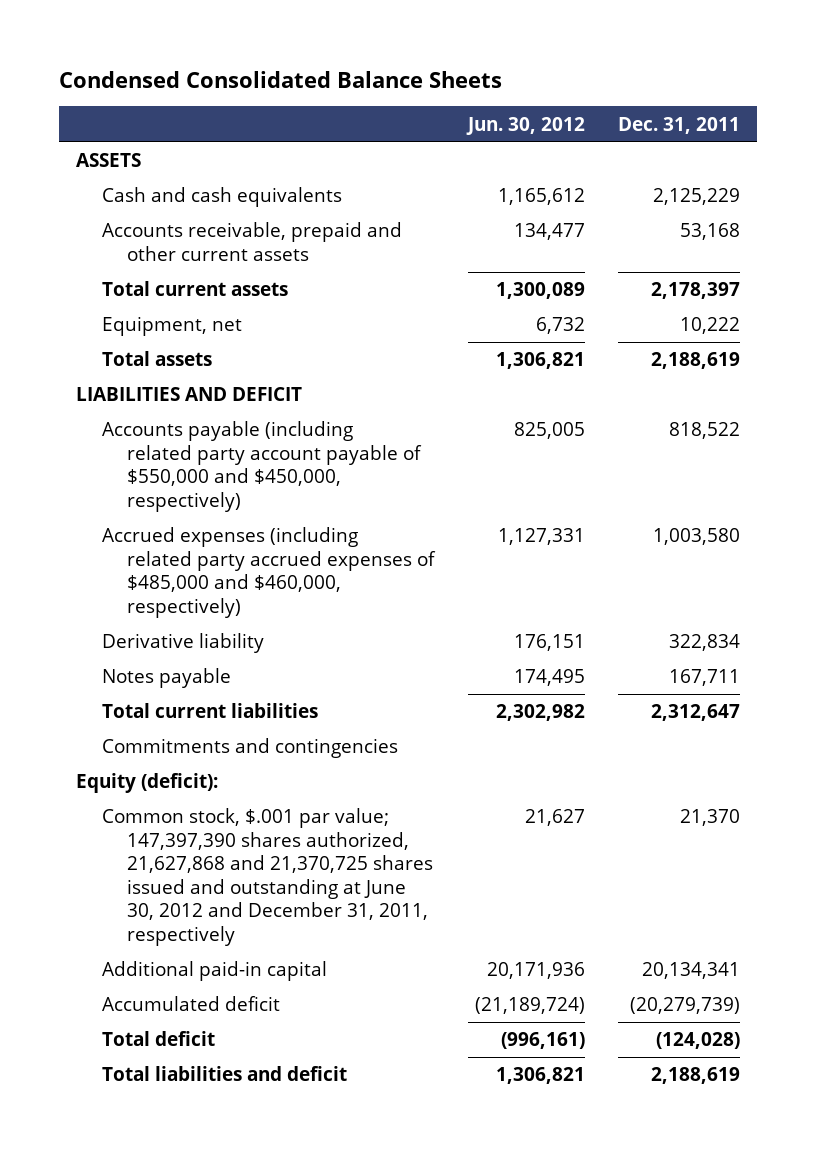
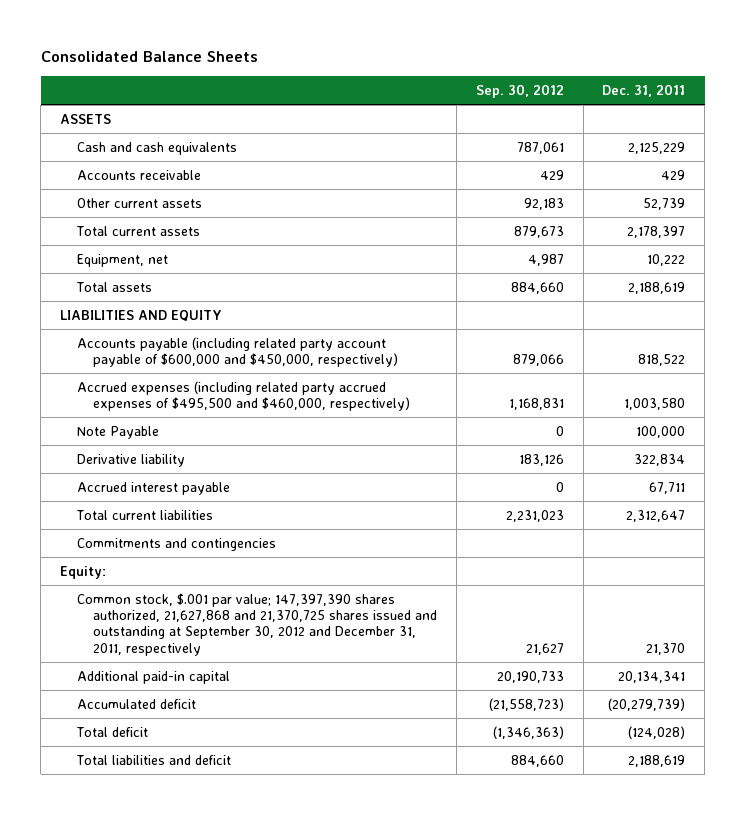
[59,70,503,88] Condensed Consolidated Balance Sheets -> [40,51,258,63] Consolidated Balance Sheets
[465,116,585,135] Jun. 30, 2012 -> none
none -> [475,83,564,98] Sep. 30, 2012
[101,222,402,261] Accounts receivable, prepaid and other current assets -> none
none -> [76,169,201,180] Accounts receivable
none -> [76,197,202,208] Other current assets
[75,387,302,402] LIABILITIES AND DEFICIT -> [60,309,223,321] LIABILITIES AND EQUITY
[101,421,423,512] Accounts payable (including related party account payable of $550,000 and $450,000, respectively) -> [76,336,399,367] Accounts payable (including related party account payable of $600,000 and $450,000, respectively)
[101,527,437,618] Accrued expenses (including related party accrued expenses of $485,000 and $460,000, respectively) -> [76,380,411,411] Accrued expenses (including related party accrued expenses of $495,500 and $460,000, respectively)
none -> [76,425,159,439] Note Payable
[101,668,231,689] Notes payable -> none
none -> [76,481,230,495] Accrued interest payable
[75,773,218,794] Equity (deficit): -> [60,565,107,579] Equity:
[101,808,434,946] Common stock, $.001 par value; 147,397,390 shares authorized, 21,627,868 and 21,370,725 shares issued and outstanding at June 30, 2012 and December 31, 2011, respectively -> [76,592,438,656] Common stock, $.001 par value; 147,397,390 shares authorized, 21,627,868 and 21,370,725 shares issued and outstanding at September 30, 2012 and December 31, 2011, respectively

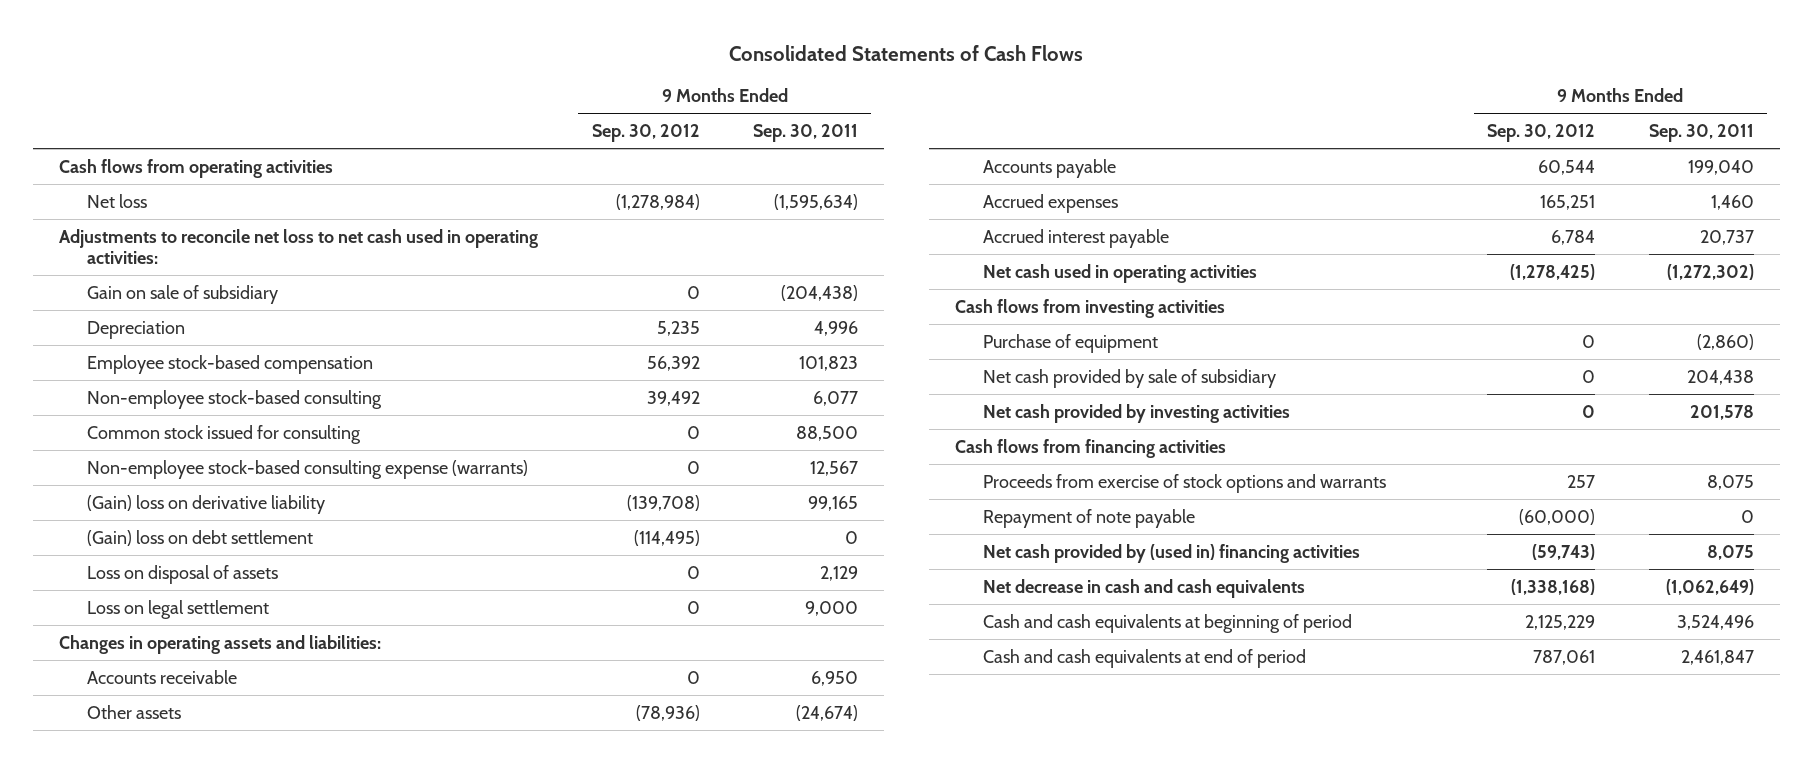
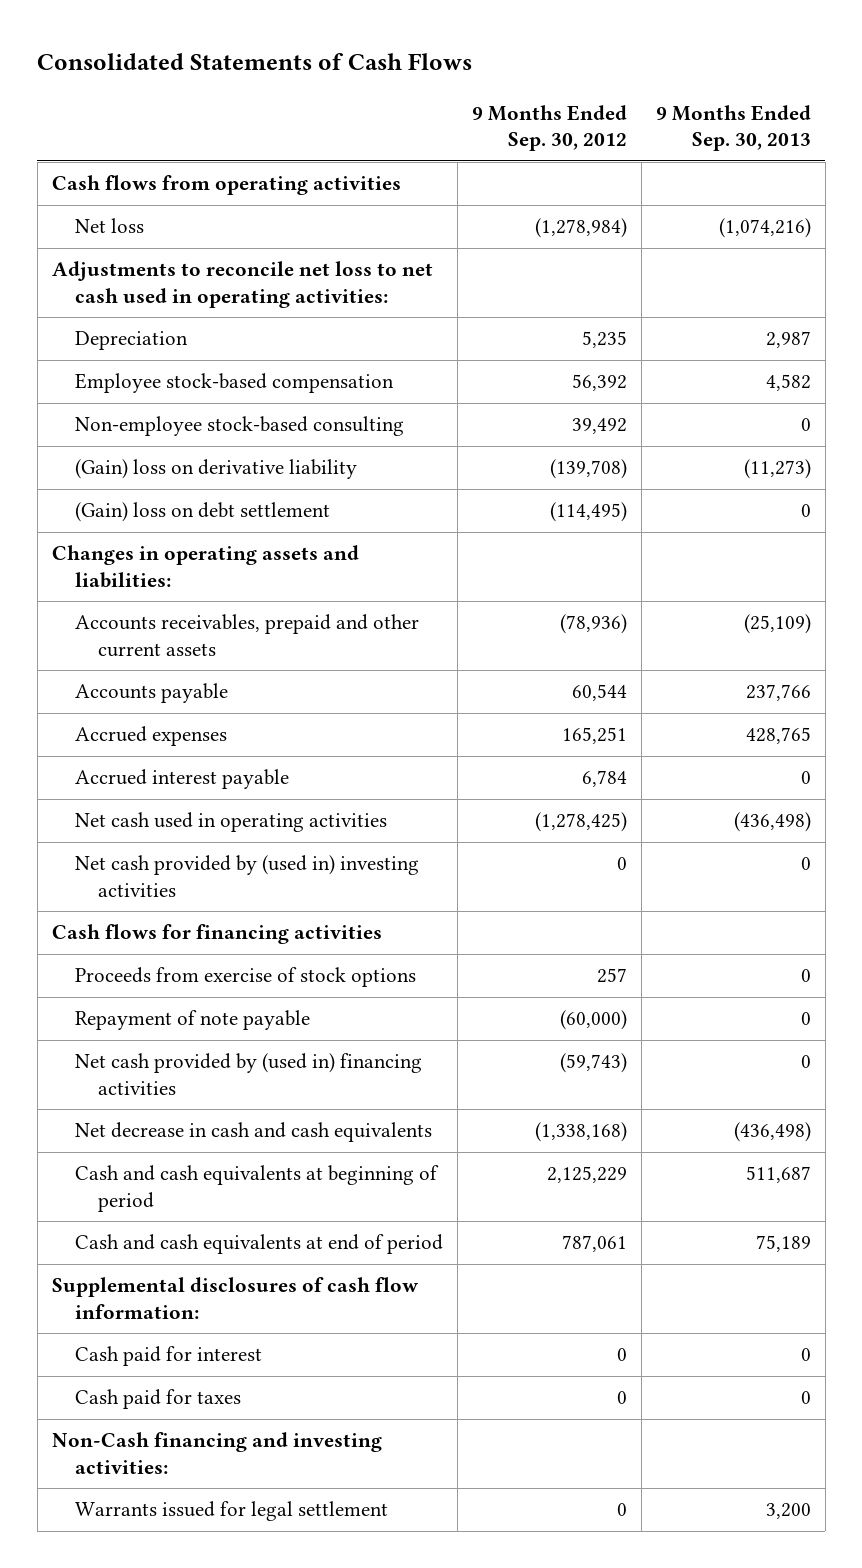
[752,123,858,142] Sep. 30, 2011 -> none
none -> [655,104,811,151] 9 Months Ended Sep. 30, 2013
[86,284,278,304] Gain on sale of subsidiary -> none
[86,424,361,444] Common stock issued for consulting -> none
[86,459,528,479] Non-employee stock-based consulting expense (warrants) -> none
[86,564,278,584] Loss on disposal of assets -> none
[86,599,269,619] Loss on legal settlement -> none
[86,669,237,684] Accounts receivable -> none
[86,704,181,719] Other assets -> [74,614,419,657] Accounts receivables, prepaid and other current assets
[955,298,1226,318] Cash flows from investing activities -> none
[982,333,1158,353] Purchase of equipment -> none
[982,368,1276,388] Net cash provided by sale of subsidiary -> none
[982,403,1290,423] Net cash provided by investing activities -> [74,855,419,897] Net cash provided by (used in) investing activities
[955,438,1227,458] Cash flows from financing activities -> [51,924,382,945] Cash flows for financing activities
[982,473,1386,493] Proceeds from exercise of stock options and warrants -> [74,967,416,988] Proceeds from exercise of stock options
none -> [51,1277,419,1319] Supplemental disclosures of cash flow information:
none -> [74,1346,262,1367] Cash paid for interest
none -> [74,1389,241,1410] Cash paid for taxes
none -> [51,1432,382,1474] Non-Cash financing and investing activities:
none -> [74,1501,388,1522] Warrants issued for legal settlement

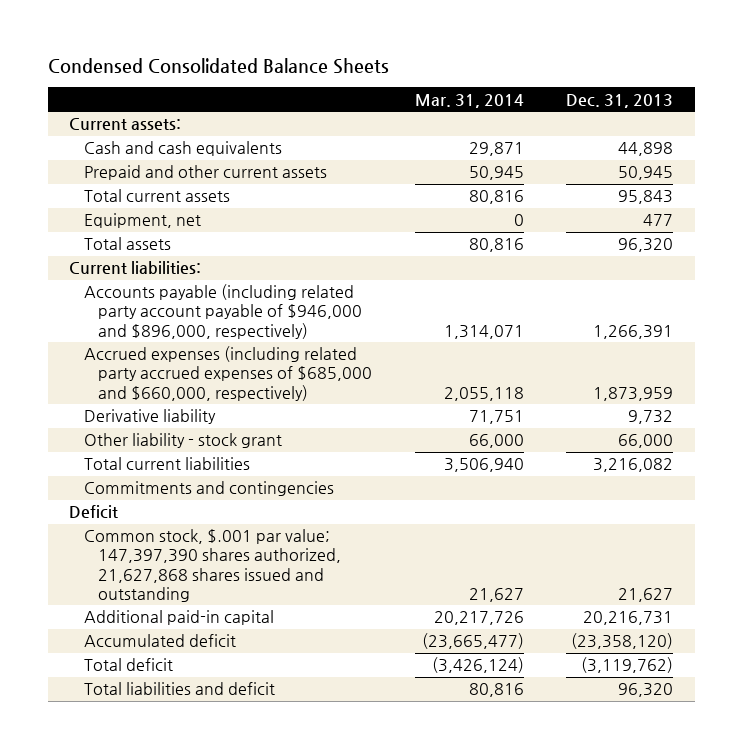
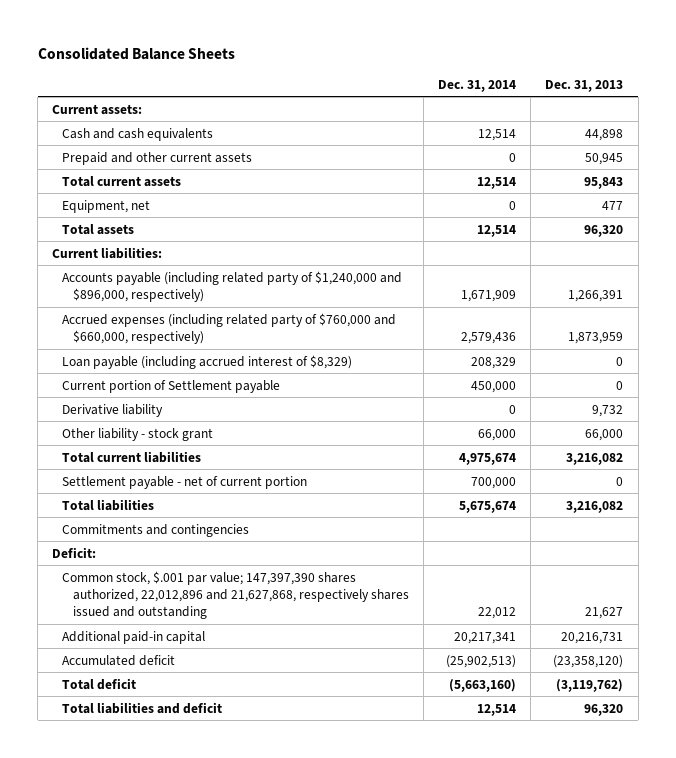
[47,57,389,74] Condensed Consolidated Balance Sheets -> [37,46,235,60] Consolidated Balance Sheets
[414,93,524,108] Mar. 31, 2014 -> none
none -> [437,79,516,92] Dec. 31, 2014
[83,284,362,339] Accounts payable (including related party account payable of $946,000 and $896,000, respectively) -> [62,270,403,302] Accounts payable (including related party of $1,240,000 and $896,000, respectively)
[83,346,372,401] Accrued expenses (including related party accrued expenses of $685,000 and $660,000, respectively) -> [62,312,397,344] Accrued expenses (including related party of $760,000 and $660,000, respectively)
none -> [62,354,353,369] Loan payable (including accrued interest of $8,329)
none -> [62,379,281,393] Current portion of Settlement payable
none -> [62,475,308,489] Settlement payable - net of current portion
none -> [62,498,155,511] Total liabilities
[69,505,119,520] Deficit -> [52,546,97,558] Deficit:
[83,529,341,602] Common stock, $.001 par value; 147,397,390 shares authorized, 21,627,868 shares issued and outstanding -> [62,570,409,620] Common stock, $.001 par value; 147,397,390 shares authorized, 22,012,896 and 21,627,868, respectively shares issued and outstanding

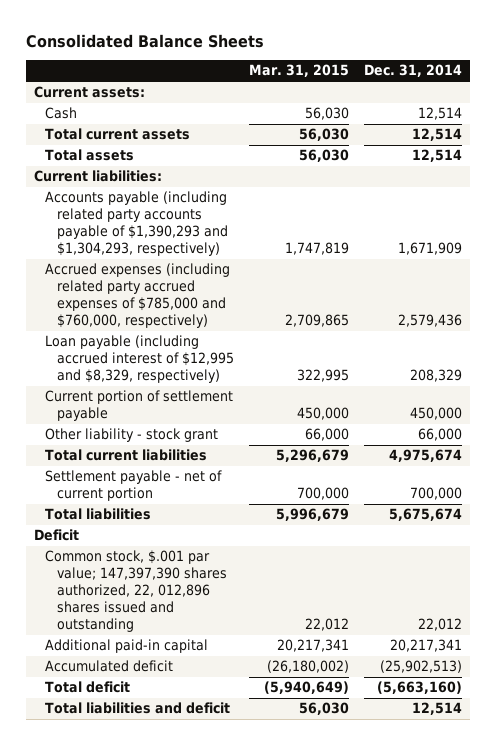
[545,79,624,92] Dec. 31, 2013 -> none
none -> [249,64,350,78] Mar. 31, 2015
[62,151,253,165] Prepaid and other current assets -> none
[62,127,214,141] Cash and cash equivalents -> [45,107,78,120] Cash
[62,199,151,213] Equipment, net -> none
[62,403,164,417] Derivative liability -> none
[62,270,403,302] Accounts payable (including related party of $1,240,000 and $896,000, respectively) -> [45,191,228,257] Accounts payable (including related party accounts payable of $1,390,293 and $1,304,293, respectively)
[62,312,397,344] Accrued expenses (including related party of $760,000 and $660,000, respectively) -> [45,263,231,329] Accrued expenses (including related party accrued expenses of $785,000 and $760,000, respectively)
[62,354,353,369] Loan payable (including accrued interest of $8,329) -> [45,335,234,384] Loan payable (including accrued interest of $12,995 and $8,329, respectively)
[62,379,281,393] Current portion of Settlement payable -> [45,390,234,422] Current portion of settlement payable
[62,523,250,537] Commitments and contingencies -> none
[52,546,97,558] Deficit: -> [33,529,79,542] Deficit
[62,570,409,620] Common stock, $.001 par value; 147,397,390 shares authorized, 22,012,896 and 21,627,868, respectively shares issued and outstanding -> [45,550,227,633] Common stock, $.001 par value; 147,397,390 shares authorized, 22, 012,896 shares issued and outstanding

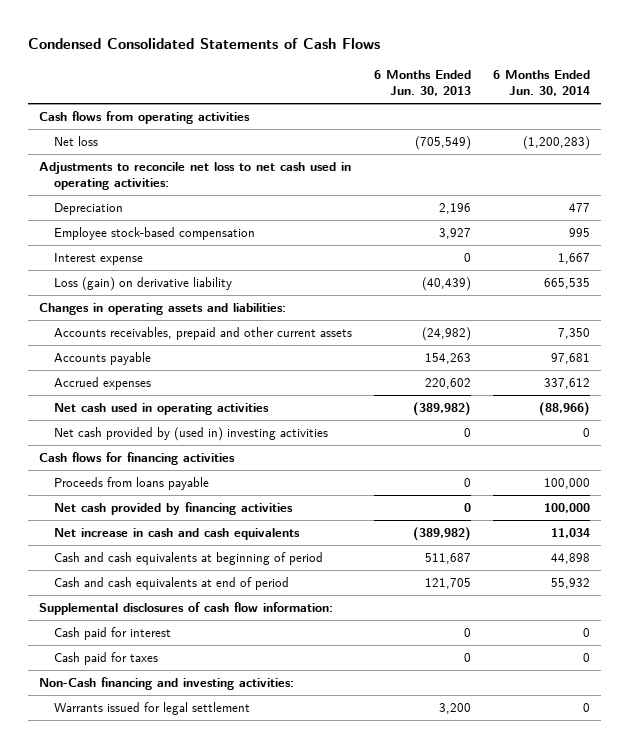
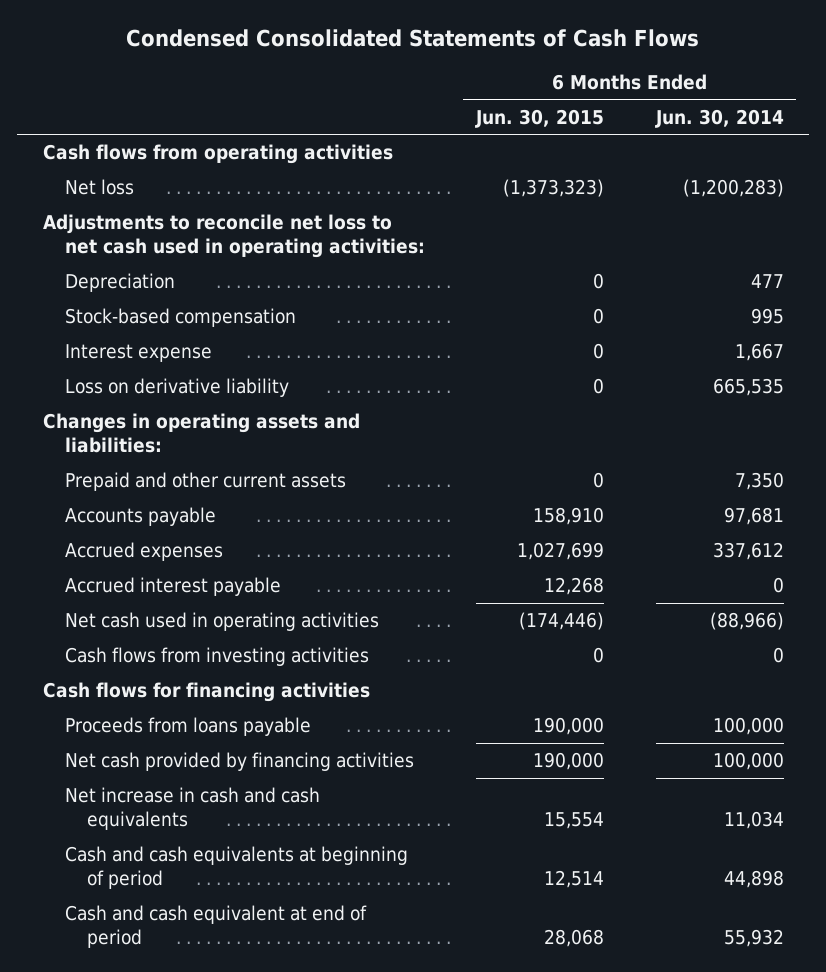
[373,70,471,97] 6 Months Ended Jun. 30, 2013 -> none
none -> [475,108,605,128] Jun. 30, 2015
[53,227,255,241] Employee stock-based compensation -> [64,308,296,328] Stock-based compensation
[53,277,232,292] Loss (gain) on derivative liability -> [64,378,289,398] Loss on derivative liability
[53,327,352,341] Accounts receivables, prepaid and other current assets -> [64,472,346,492] Prepaid and other current assets
none -> [64,577,281,597] Accrued interest payable
[53,427,328,442] Net cash provided by (used in) investing activities -> [64,647,369,667] Cash flows from investing activities
[39,602,334,616] Supplemental disclosures of cash flow information: -> none
[53,627,171,641] Cash paid for interest -> none
[53,652,158,666] Cash paid for taxes -> none
[39,677,295,691] Non-Cash financing and investing activities: -> none
[53,702,250,716] Warrants issued for legal settlement -> none
[53,577,289,591] Cash and cash equivalents at end of period -> [64,905,367,948] Cash and cash equivalent at end of period

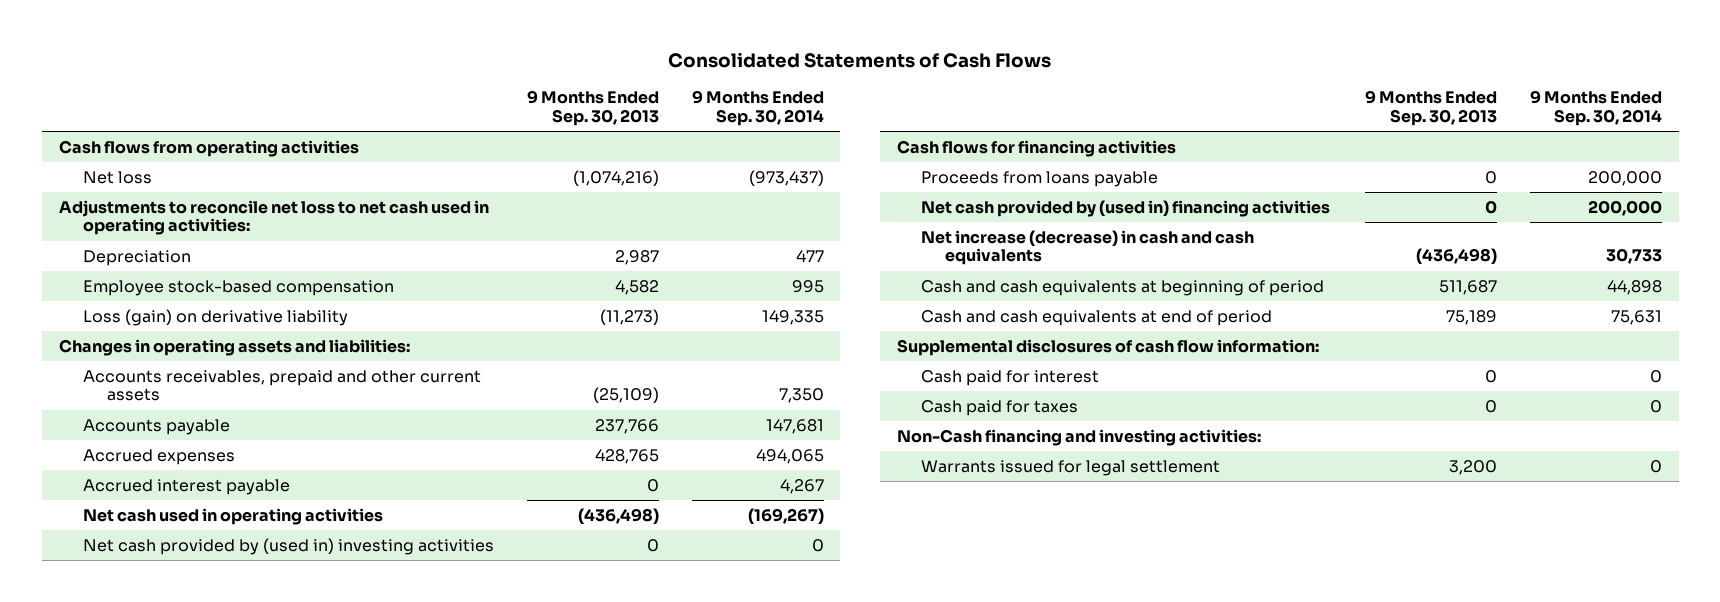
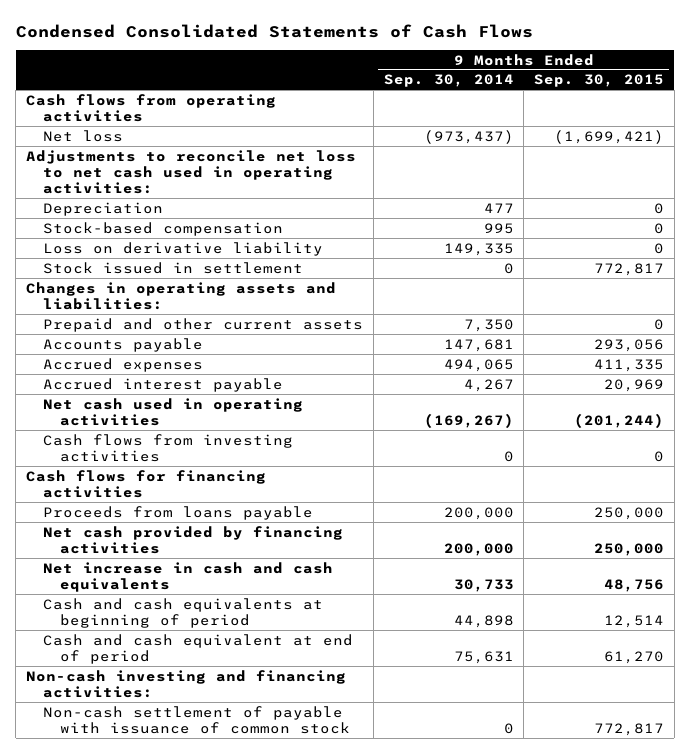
[668,51,1052,68] Consolidated Statements of Cash Flows -> [15,23,533,38] Condensed Consolidated Statements of Cash Flows
[526,90,659,126] 9 Months Ended Sep. 30, 2013 -> none
none -> [534,74,665,88] Sep. 30, 2015
[82,279,394,296] Employee stock-based compensation -> [43,221,284,236] Stock-based compensation
[82,308,348,326] Loss (gain) on derivative liability -> [43,241,324,256] Loss on derivative liability
none -> [43,261,304,274] Stock issued in settlement
[82,369,481,402] Accounts receivables, prepaid and other current assets -> [43,317,364,332] Prepaid and other current assets
[82,537,494,555] Net cash provided by (used in) investing activities -> [43,433,294,462] Cash flows from investing activities
[920,199,1330,217] Net cash provided by (used in) financing activities -> [43,525,344,554] Net cash provided by financing activities
[920,229,1254,266] Net increase (decrease) in cash and cash equivalents -> [43,561,334,592] Net increase in cash and cash equivalents
[896,338,1319,356] Supplemental disclosures of cash flow information: -> none
[920,369,1099,386] Cash paid for interest -> none
[920,399,1078,416] Cash paid for taxes -> none
[920,459,1220,476] Warrants issued for legal settlement -> none
[920,309,1272,326] Cash and cash equivalents at end of period -> [43,633,354,664] Cash and cash equivalent at end of period
[896,428,1261,446] Non-Cash financing and investing activities: -> [25,669,346,698] Non-cash investing and financing activities:
none -> [43,705,351,734] Non-cash settlement of payable with issuance of common stock

